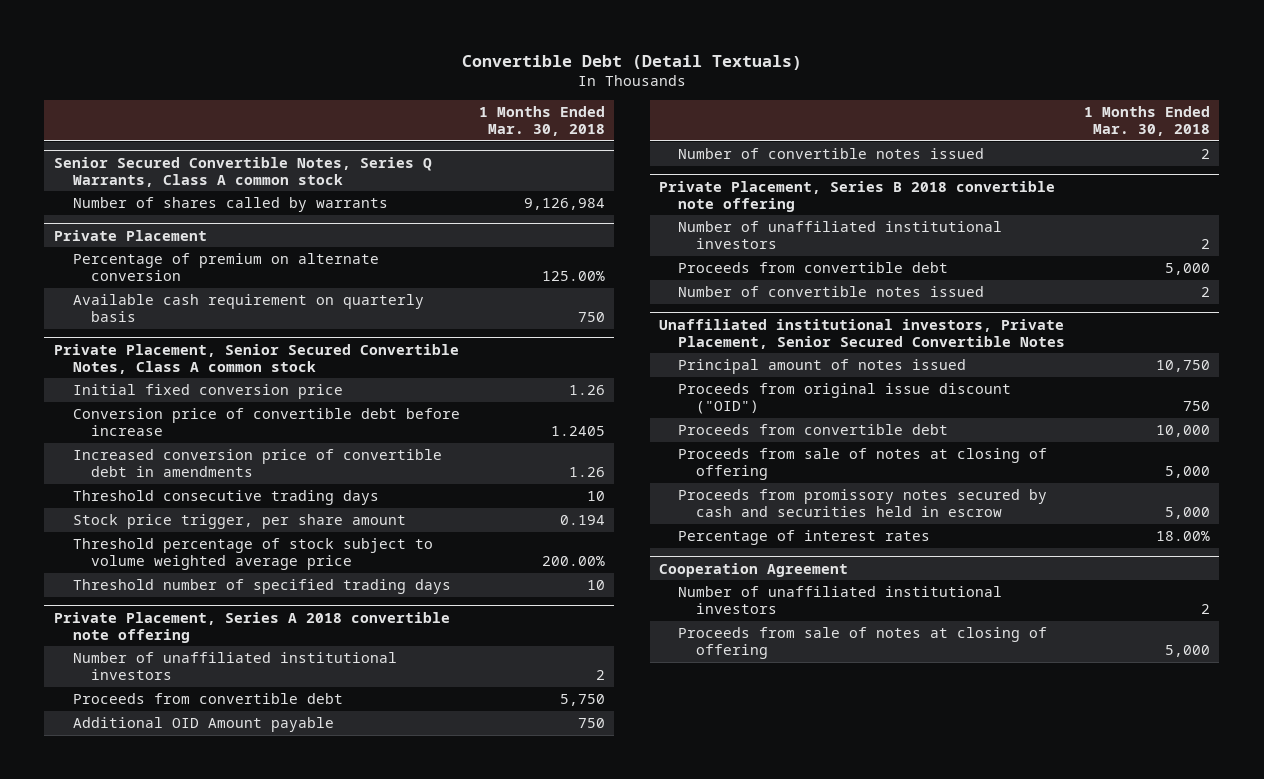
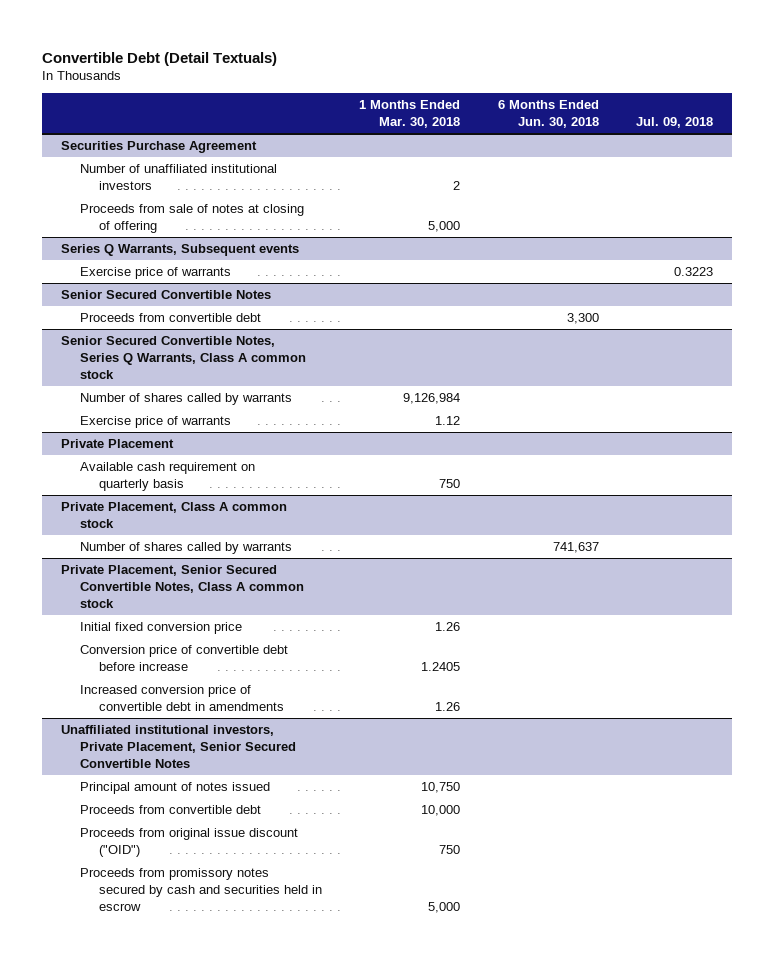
none -> [497,100,599,129] 6 Months Ended Jun. 30, 2018
none -> [636,117,714,129] Jul. 09, 2018
none -> [61,141,258,154] Securities Purchase Agreement
none -> [79,164,277,190] Number of unaffiliated institutional investors
none -> [79,204,304,233] Proceeds from sale of notes at closing of offering
none -> [61,244,300,257] Series Q Warrants, Subsequent events
none -> [79,267,231,280] Exercise price of warrants
none -> [61,290,272,300] Senior Secured Convertible Notes
none -> [79,313,261,323] Proceeds from convertible debt
none -> [79,416,231,429] Exercise price of warrants
[72,252,379,282] Percentage of premium on alternate conversion -> none
none -> [61,502,288,528] Private Placement, Class A common stock
none -> [79,542,292,555] Number of shares called by warrants
[72,489,379,505] Threshold consecutive trading days -> none
[72,513,406,529] Stock price trigger, per share amount -> none
[72,537,433,571] Threshold percentage of stock subject to volume weighted average price -> none
[72,578,451,594] Threshold number of specified trading days -> none
[53,611,450,643] Private Placement, Series A 2018 convertible note offering -> none
[72,651,397,681] Number of unaffiliated institutional investors -> none
[72,692,343,704] Proceeds from convertible debt -> none
[72,716,334,732] Additional OID Amount payable -> none
[677,147,984,159] Number of convertible notes issued -> none
[659,180,1056,212] Private Placement, Series B 2018 convertible note offering -> none
[677,220,1002,250] Number of unaffiliated institutional investors -> none
[677,261,948,273] Proceeds from convertible debt -> none
[677,285,984,297] Number of convertible notes issued -> none
[677,447,1047,481] Proceeds from sale of notes at closing of offering -> none
[677,382,1011,415] Proceeds from original issue discount ("OID") -> [79,828,298,857] Proceeds from original issue discount ("OID")
[677,529,930,545] Percentage of interest rates -> none
[659,562,849,577] Cooperation Agreement -> none
[677,585,1002,615] Number of unaffiliated institutional investors -> none
[677,626,1047,660] Proceeds from sale of notes at closing of offering -> none

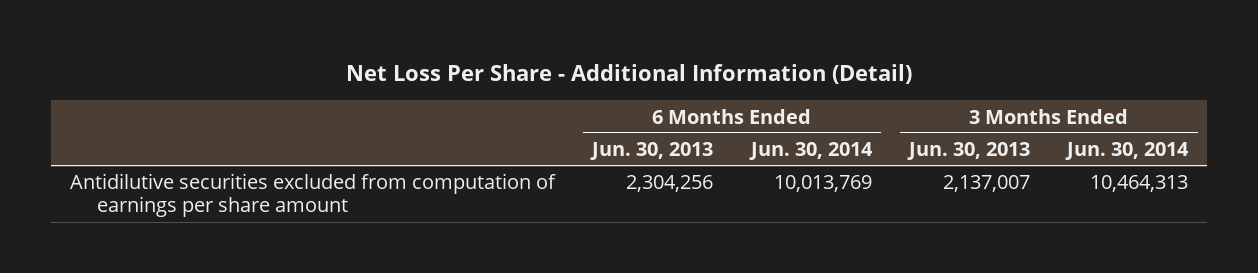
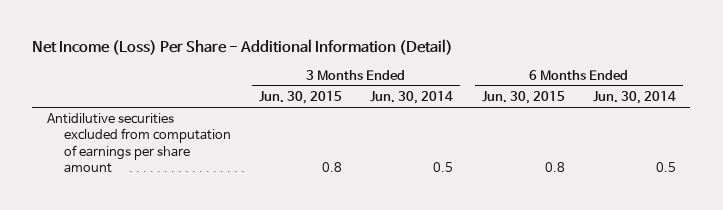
[346,64,913,85] Net Loss Per Share - Additional Information (Detail) -> [32,39,454,56] Net Income (Loss) Per Share - Additional Information (Detail)
[590,142,714,161] Jun. 30, 2013 -> none
[906,142,1030,161] Jun. 30, 2013 -> none
none -> [258,91,342,105] Jun. 30, 2015
none -> [481,91,565,105] Jun. 30, 2015
[773,175,872,193] 10,013,769 -> [656,161,677,172] 0.5
[1090,175,1189,193] 10,464,313 -> [433,161,454,172] 0.5

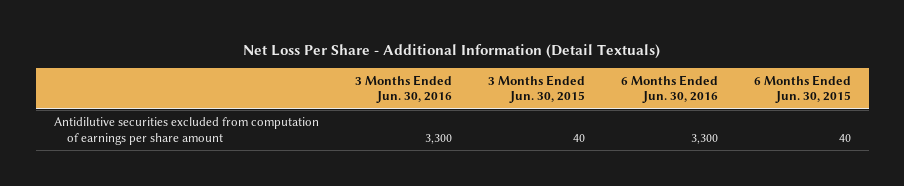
[32,39,454,56] Net Income (Loss) Per Share - Additional Information (Detail) -> [243,44,661,60] Net Loss Per Share - Additional Information (Detail Textuals)
[370,91,454,105] Jun. 30, 2014 -> none
[593,91,677,105] Jun. 30, 2014 -> none
none -> [354,74,452,104] 3 Months Ended Jun. 30, 2016
none -> [620,74,718,104] 6 Months Ended Jun. 30, 2016
[321,161,342,172] 0.8 -> [572,134,585,143] 40
[544,161,565,172] 0.8 -> [838,134,851,143] 40

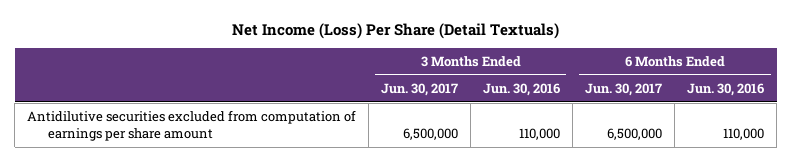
[243,44,661,60] Net Loss Per Share - Additional Information (Detail Textuals) -> [231,22,559,39] Net Income (Loss) Per Share (Detail Textuals)
[487,74,585,104] 3 Months Ended Jun. 30, 2015 -> none
[753,74,851,104] 6 Months Ended Jun. 30, 2015 -> none
none -> [381,83,459,97] Jun. 30, 2017
none -> [585,83,663,97] Jun. 30, 2017
[424,134,452,145] 3,300 -> [519,128,561,141] 110,000
[690,134,718,145] 3,300 -> [723,128,765,141] 110,000

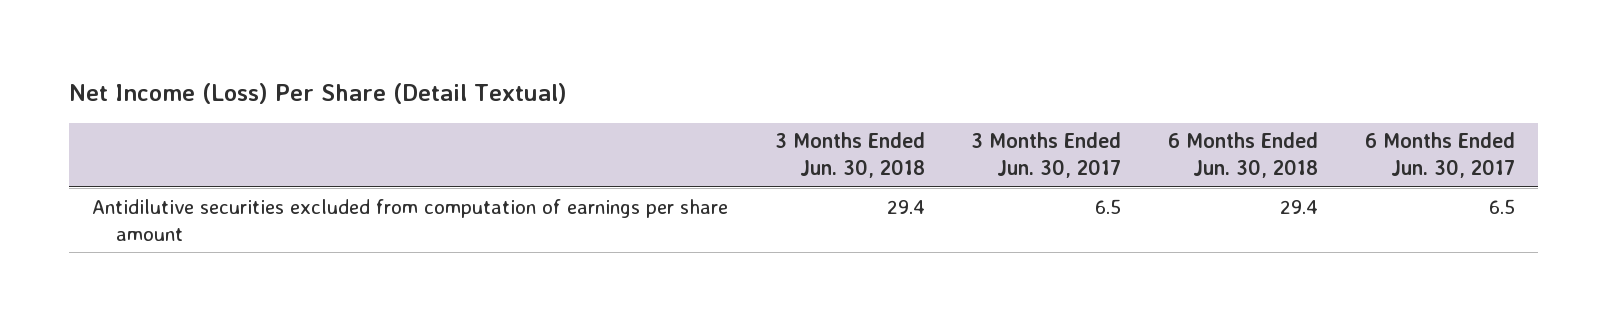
[231,22,559,39] Net Income (Loss) Per Share (Detail Textuals) -> [68,83,567,105] Net Income (Loss) Per Share (Detail Textual)
[483,83,561,97] Jun. 30, 2016 -> none
[687,83,765,97] Jun. 30, 2016 -> none
none -> [774,132,925,179] 3 Months Ended Jun. 30, 2018
none -> [1168,132,1319,179] 6 Months Ended Jun. 30, 2018
[403,128,459,141] 6,500,000 -> [1095,198,1122,214] 6.5
[607,128,663,141] 6,500,000 -> [1488,198,1515,214] 6.5

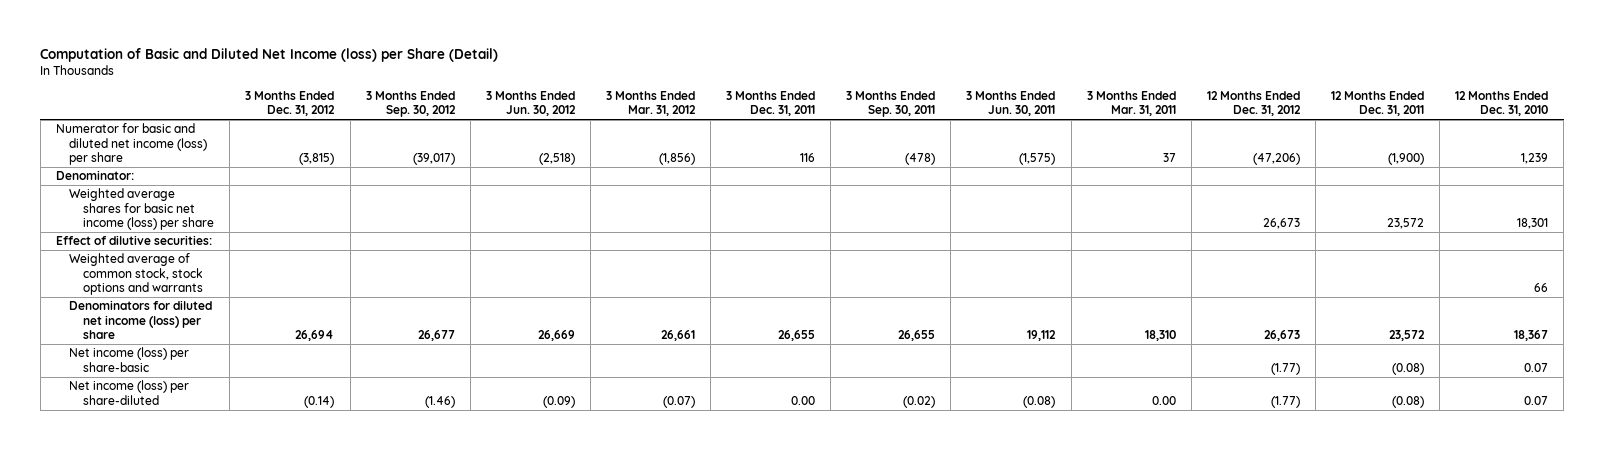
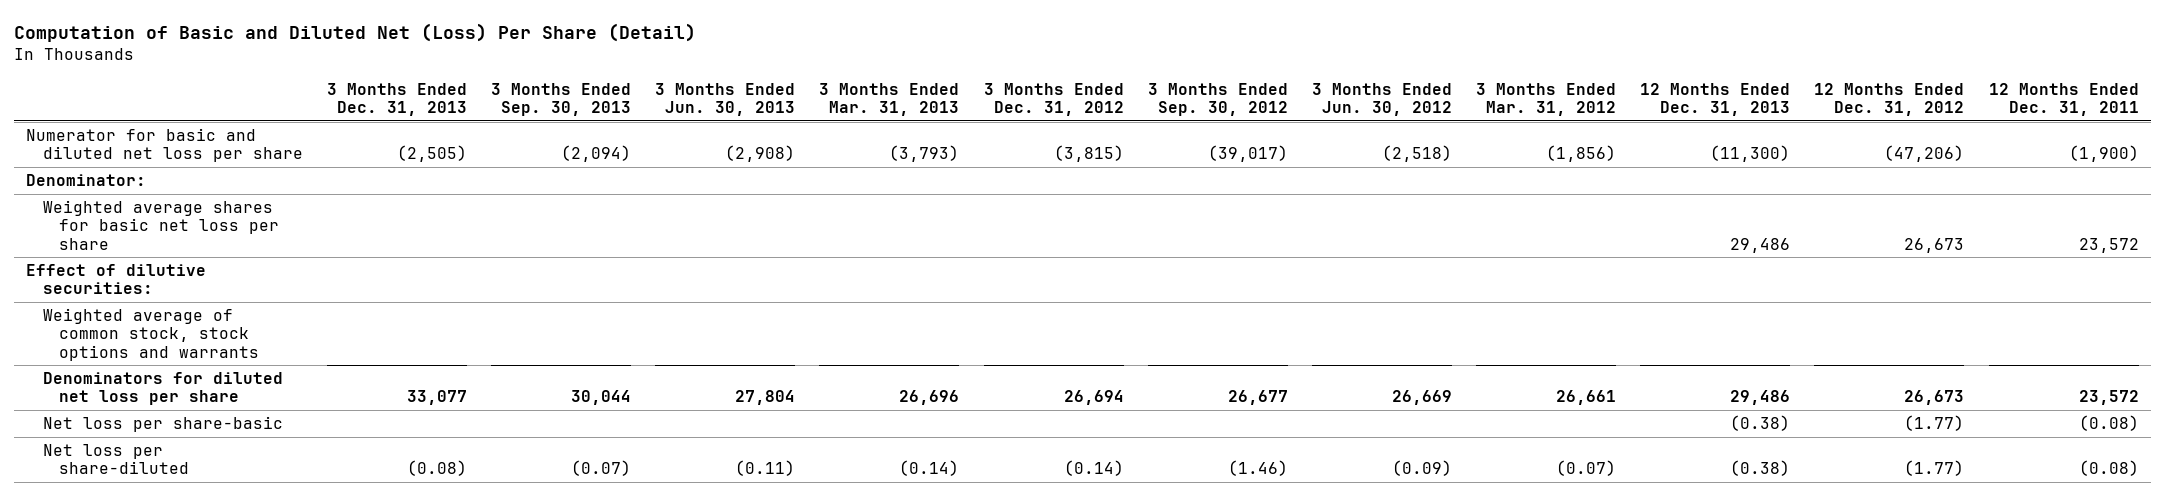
[40,47,499,62] Computation of Basic and Diluted Net Income (loss) per Share (Detail) -> [14,22,697,42] Computation of Basic and Diluted Net (Loss) Per Share (Detail)
[726,90,816,117] 3 Months Ended Dec. 31, 2011 -> none
[846,90,936,118] 3 Months Ended Sep. 30, 2011 -> none
[966,90,1056,117] 3 Months Ended Jun. 30, 2011 -> none
[1086,90,1176,117] 3 Months Ended Mar. 31, 2011 -> none
[1455,90,1549,117] 12 Months Ended Dec. 31, 2010 -> none
none -> [326,82,467,117] 3 Months Ended Dec. 31, 2013
none -> [490,82,631,117] 3 Months Ended Sep. 30, 2013
none -> [655,82,796,117] 3 Months Ended Jun. 30, 2013
none -> [819,82,960,117] 3 Months Ended Mar. 31, 2013
none -> [1640,82,1791,117] 12 Months Ended Dec. 31, 2013
[55,123,208,166] Numerator for basic and diluted net income (loss) per share -> [26,128,303,163] Numerator for basic and diluted net loss per share
[69,188,215,231] Weighted average shares for basic net income (loss) per share -> [42,200,279,250] Weighted average shares for basic net loss per share
[69,300,213,340] Denominators for diluted net income (loss) per share -> [42,372,283,406] Denominators for diluted net loss per share
[69,347,190,372] Net income (loss) per share-basic -> [42,416,283,433] Net loss per share-basic
[69,380,190,405] Net income (loss) per share-diluted -> [42,444,189,475] Net loss per share-diluted

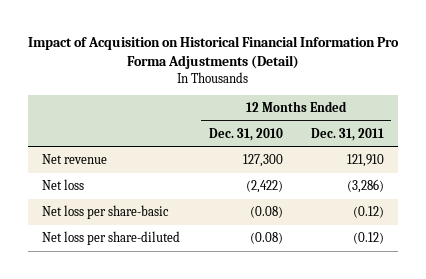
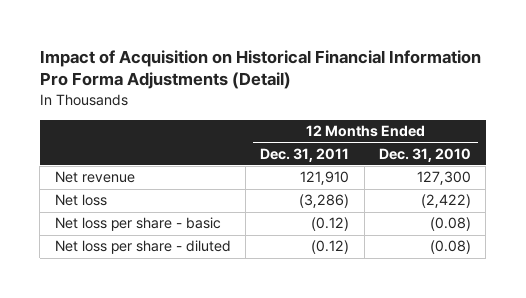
[41,205,169,220] Net loss per share-basic -> [54,217,221,232] Net loss per share - basic
[41,231,180,246] Net loss per share-diluted -> [54,240,231,255] Net loss per share - diluted

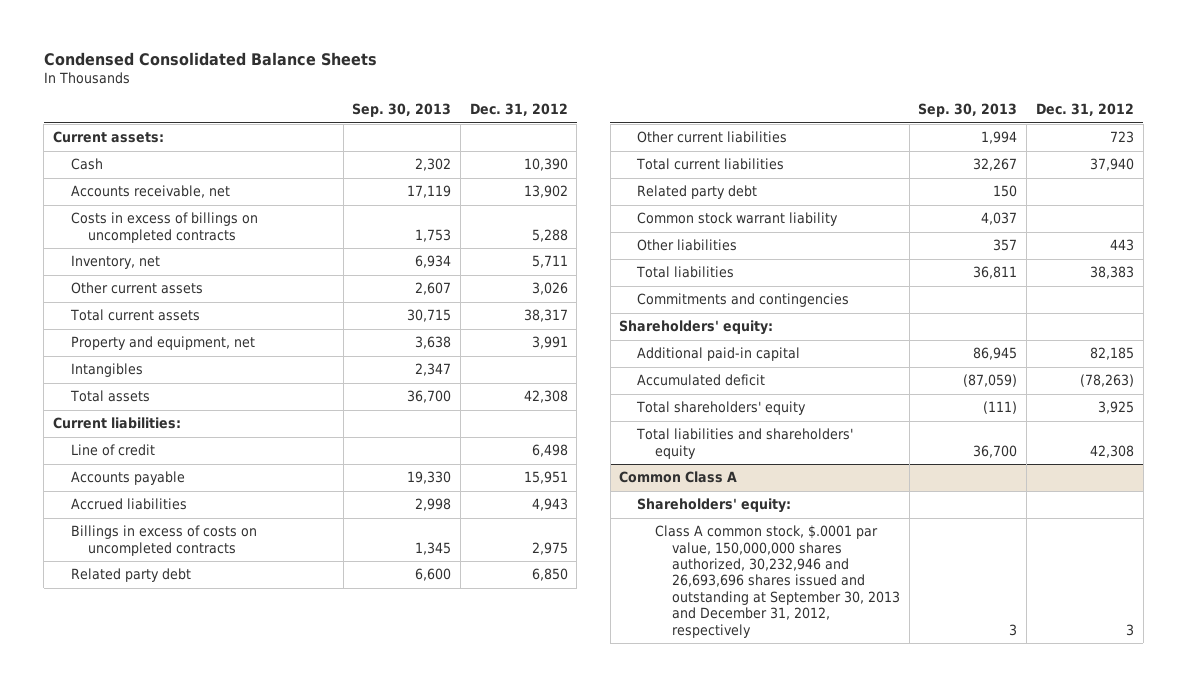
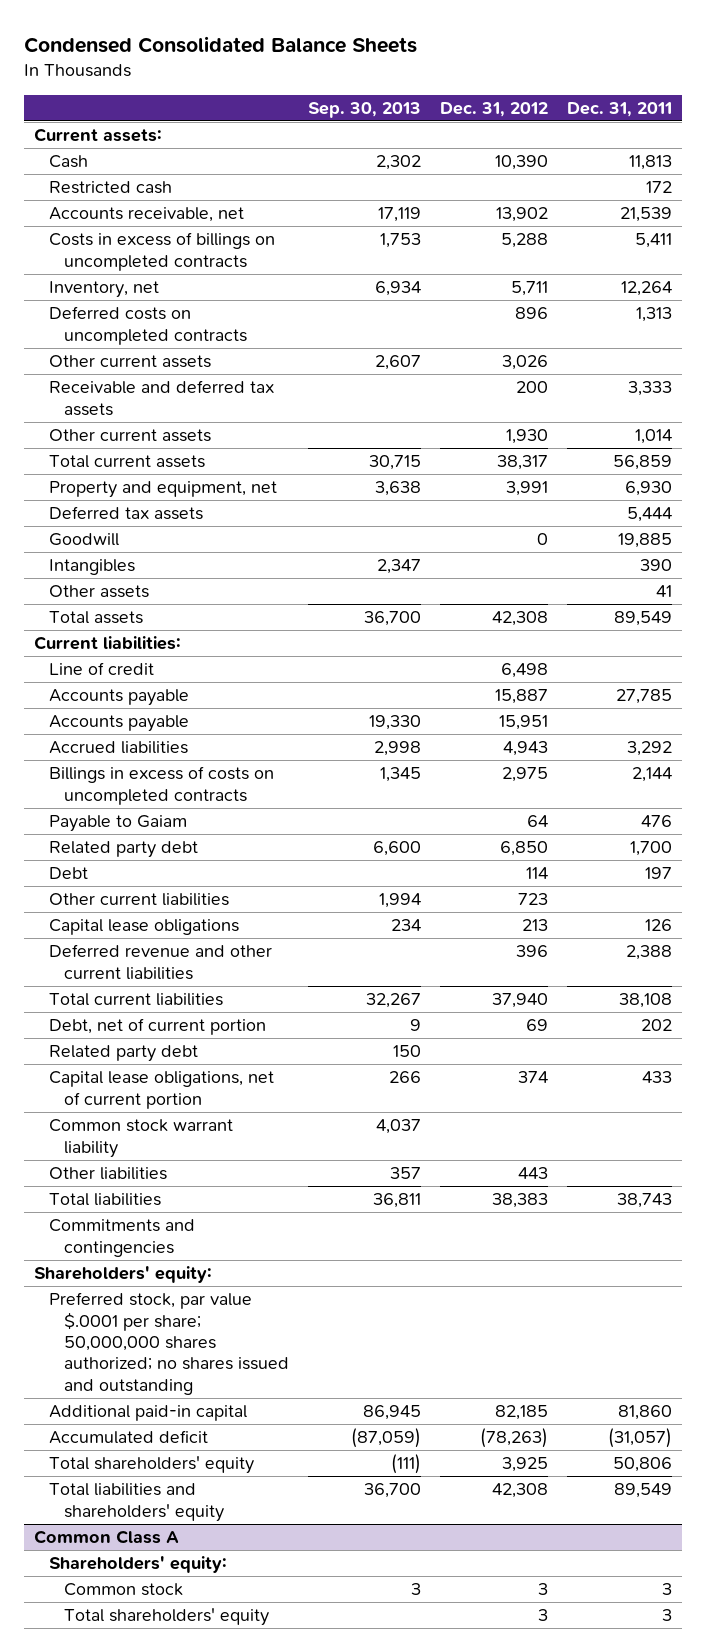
none -> [567,101,673,117] Dec. 31, 2011
none -> [48,181,172,195] Restricted cash
none -> [48,306,248,345] Deferred costs on uncompleted contracts
none -> [48,380,274,416] Receivable and deferred tax assets
none -> [48,429,211,443] Other current assets
none -> [48,506,203,521] Deferred tax assets
none -> [48,533,119,547] Goodwill
none -> [48,585,149,599] Other assets
none -> [48,689,189,707] Accounts payable
none -> [48,815,187,833] Payable to Gaiam
none -> [48,867,88,880] Debt
none -> [48,919,239,936] Capital lease obligations
none -> [48,944,272,980] Deferred revenue and other current liabilities
none -> [48,1018,266,1036] Debt, net of current portion
none -> [48,1071,274,1109] Capital lease obligations, net of current portion
none -> [48,1292,290,1395] Preferred stock, par value $.0001 per share; 50,000,000 shares authorized; no shares issued and outstanding
[654,525,901,638] Class A common stock, $.0001 par value, 150,000,000 shares authorized, 30,232,946 and 26,693,696 shares issued and outstanding at September 30, 2013 and December 31, 2012, respectively -> [64,1583,184,1597] Common stock
none -> [64,1608,270,1627] Total shareholders' equity

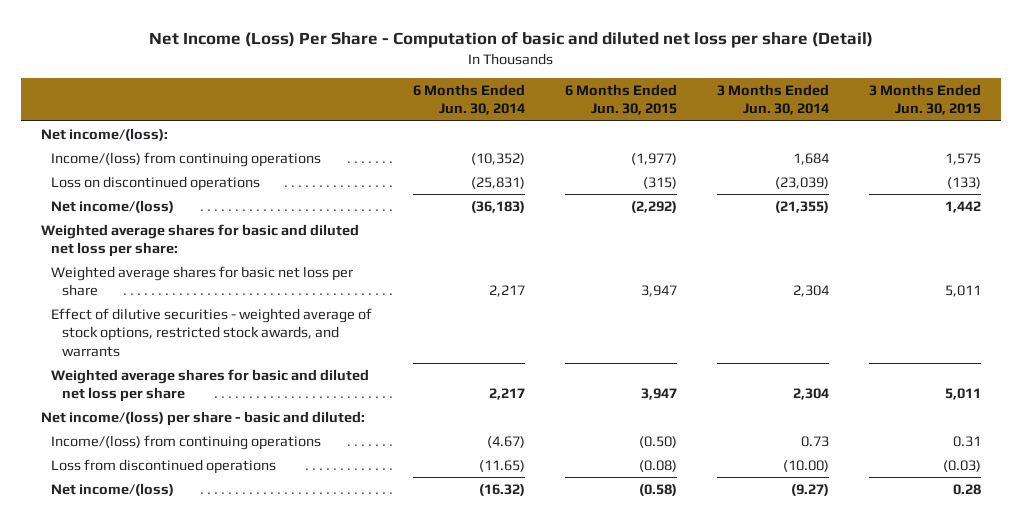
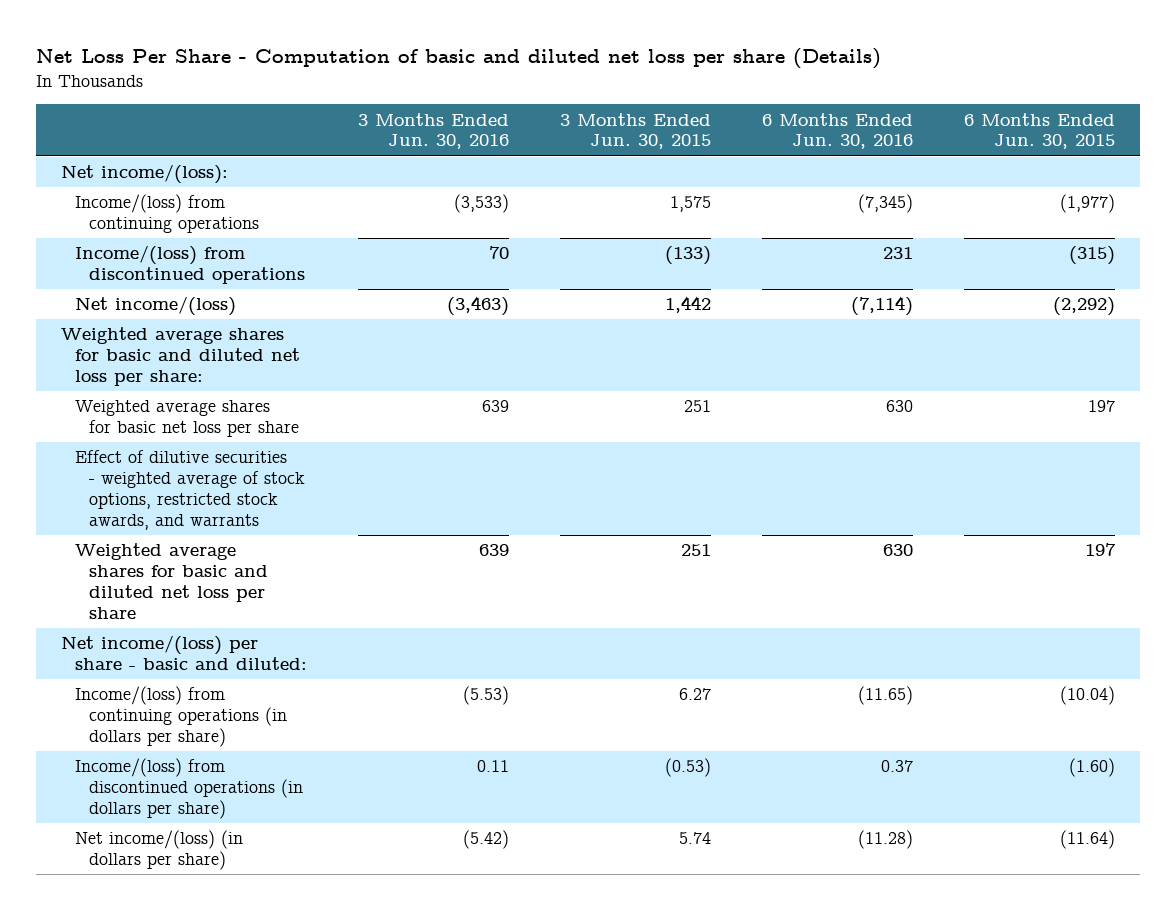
[149,30,874,48] Net Income (Loss) Per Share - Computation of basic and diluted net loss per share (Detail) -> [35,48,881,70] Net Loss Per Share - Computation of basic and diluted net loss per share (Details)
[412,84,525,116] 6 Months Ended Jun. 30, 2014 -> none
[716,84,829,116] 3 Months Ended Jun. 30, 2014 -> none
none -> [358,112,510,150] 3 Months Ended Jun. 30, 2016
none -> [761,112,913,150] 6 Months Ended Jun. 30, 2016
[51,175,261,191] Loss on discontinued operations -> [75,245,305,285] Income/(loss) from discontinued operations
[640,285,677,298] 3,947 -> [1087,400,1115,413] 197
[945,285,982,298] 5,011 -> [684,400,712,413] 251
[640,388,677,401] 3,947 -> [1084,543,1116,557] 197
[945,388,982,401] 5,011 -> [681,544,712,557] 251
[51,434,322,450] Income/(loss) from continuing operations -> [75,686,287,748] Income/(loss) from continuing operations (in dollars per share)
[638,435,677,448] (0.50) -> [1059,686,1115,706] (10.04)
[953,435,982,447] 0.31 -> [679,688,712,701] 6.27
[51,458,277,474] Loss from discontinued operations -> [75,758,303,820] Income/(loss) from discontinued operations (in dollars per share)
[638,459,677,472] (0.08) -> [1068,758,1115,778] (1.60)
[943,459,982,472] (0.03) -> [665,758,712,778] (0.53)
[51,482,175,496] Net income/(loss) -> [75,830,244,871] Net income/(loss) (in dollars per share)
[638,483,677,496] (0.58) -> [1059,830,1115,850] (11.64)
[953,483,982,495] 0.28 -> [679,832,712,845] 5.74

